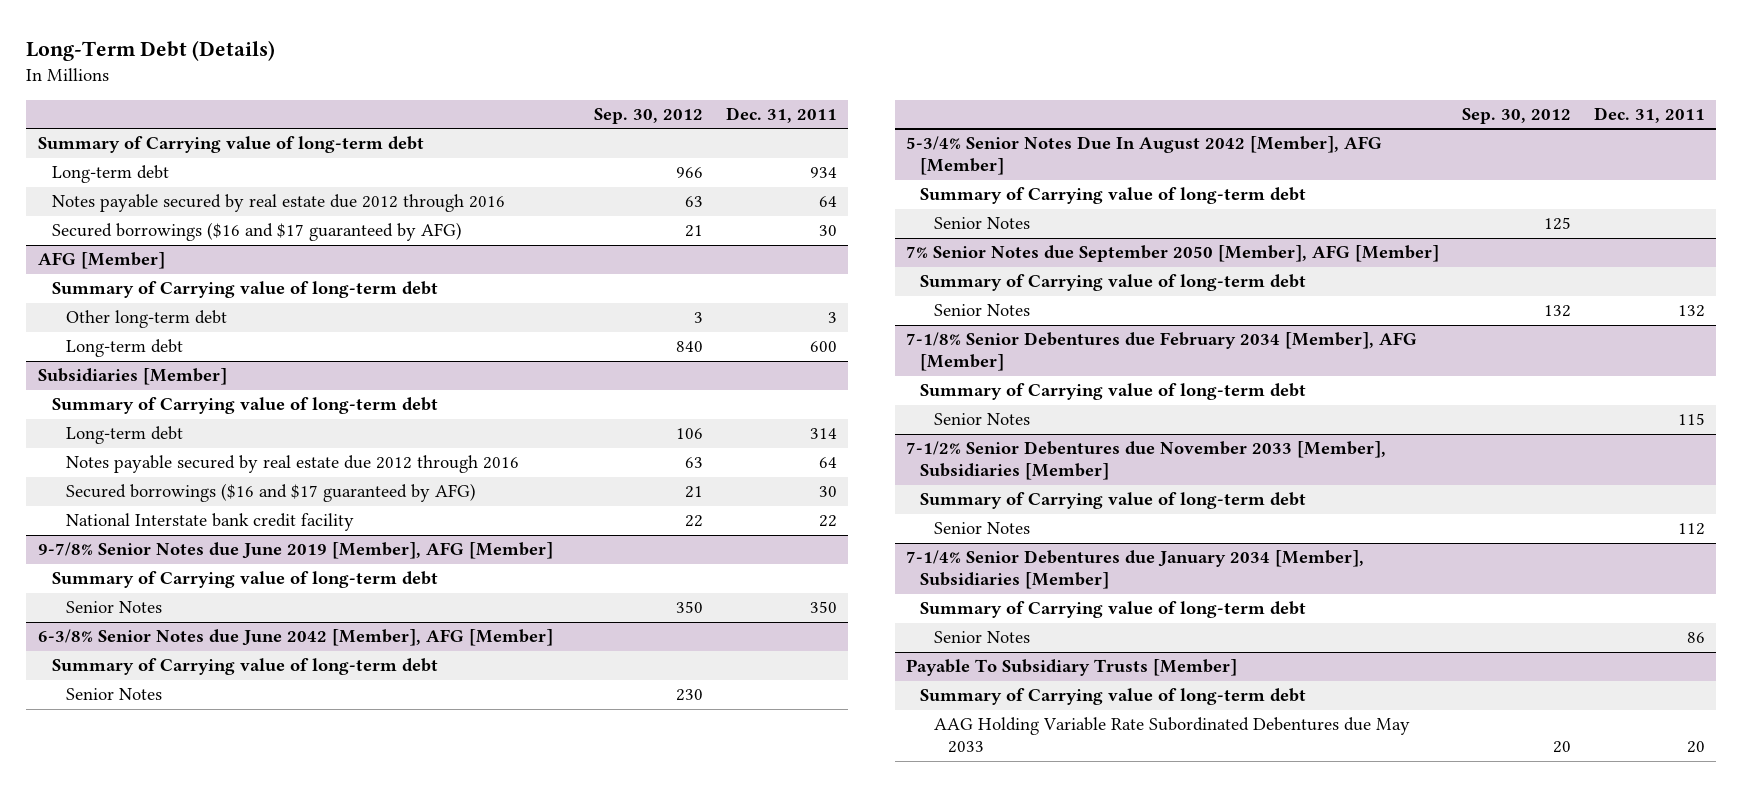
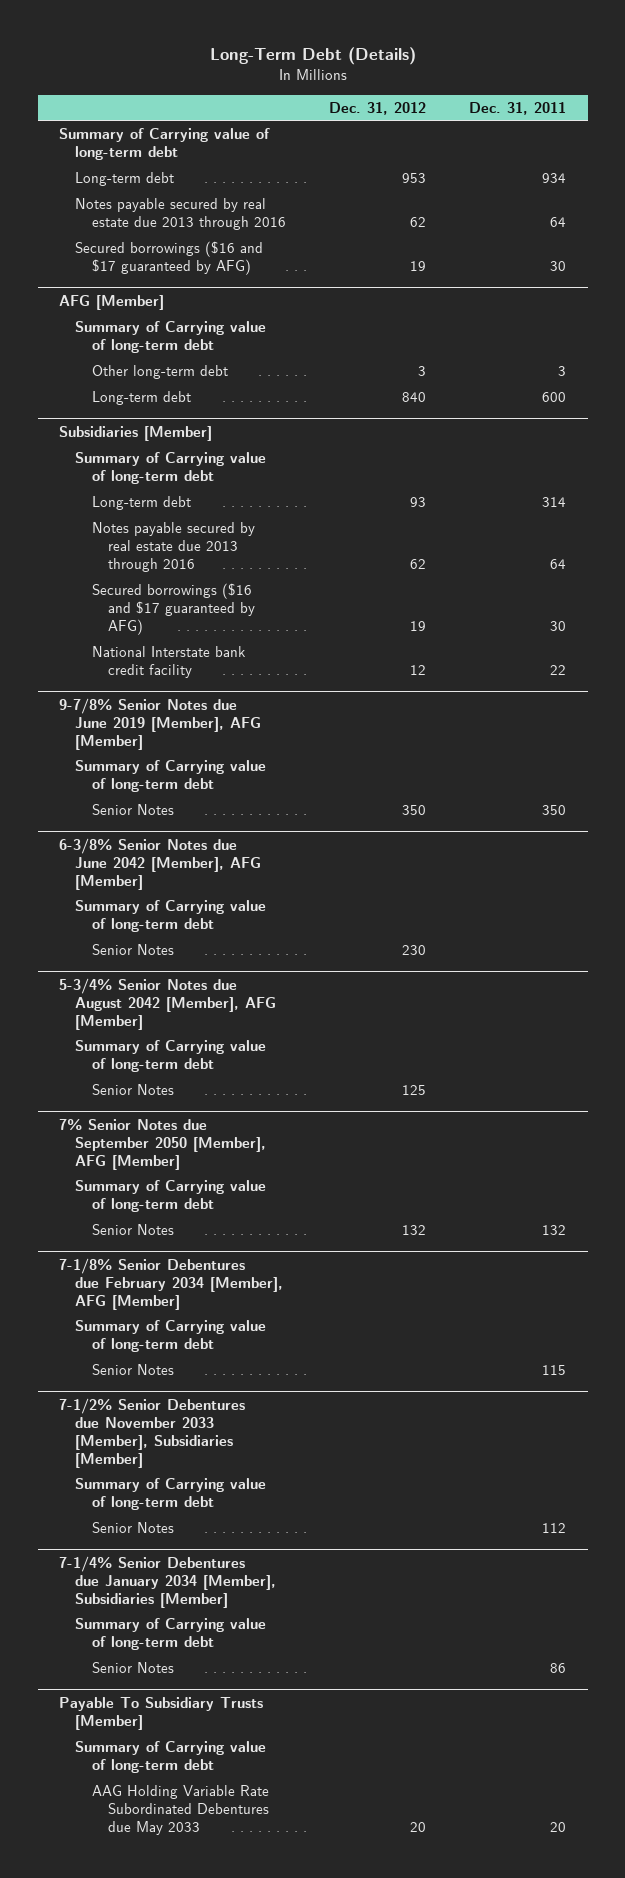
[593,107,703,124] Sep. 30, 2012 -> none
none -> [328,101,426,115] Dec. 31, 2012
[51,194,505,213] Notes payable secured by real estate due 2012 through 2016 -> [75,198,286,230] Notes payable secured by real estate due 2013 through 2016
[65,455,519,474] Notes payable secured by real estate due 2012 through 2016 -> [91,522,255,572] Notes payable secured by real estate due 2013 through 2016
[906,136,1383,176] 5-3/4% Senior Notes Due In August 2042 [Member], AFG [Member] -> [59,977,277,1030] 5-3/4% Senior Notes due August 2042 [Member], AFG [Member]

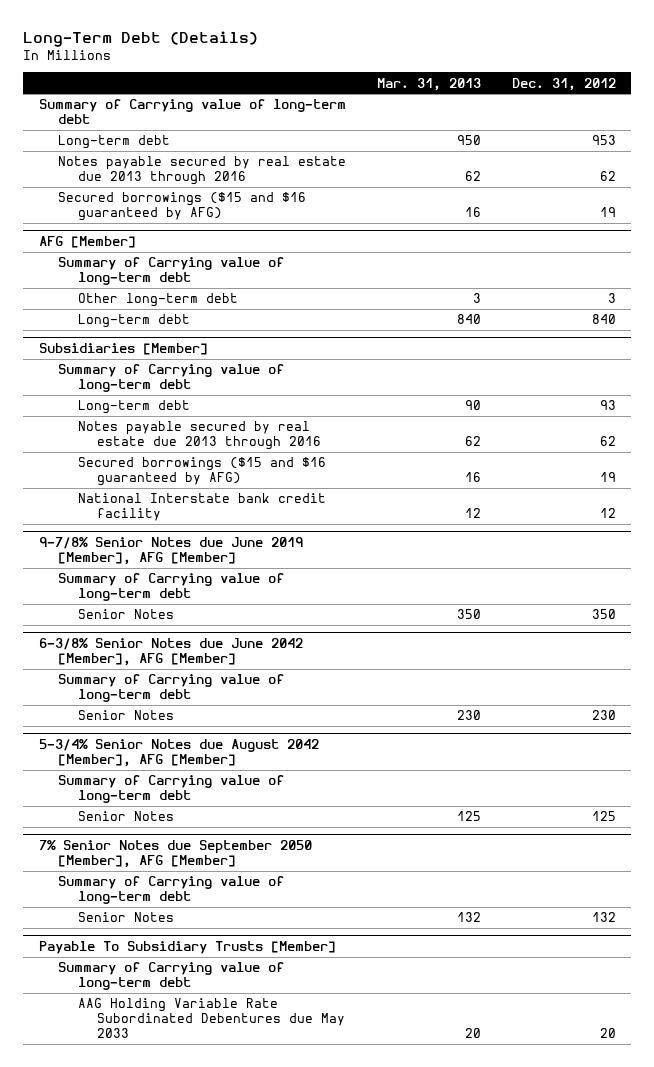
[469,101,567,115] Dec. 31, 2011 -> none
none -> [376,77,481,91] Mar. 31, 2013
[75,241,264,275] Secured borrowings ($16 and $17 guaranteed by AFG) -> [58,192,307,222] Secured borrowings ($15 and $16 guaranteed by AFG)
[91,583,255,635] Secured borrowings ($16 and $17 guaranteed by AFG) -> [77,457,326,487] Secured borrowings ($15 and $16 guaranteed by AFG)
[59,1257,284,1310] 7-1/8% Senior Debentures due February 2034 [Member], AFG [Member] -> none
[75,1320,267,1352] Summary of Carrying value of long-term debt -> none
[91,1364,174,1376] Senior Notes -> none
[59,1397,246,1468] 7-1/2% Senior Debentures due November 2033 [Member], Subsidiaries [Member] -> none
[75,1478,267,1510] Summary of Carrying value of long-term debt -> none
[91,1522,174,1534] Senior Notes -> none
[59,1555,277,1608] 7-1/4% Senior Debentures due January 2034 [Member], Subsidiaries [Member] -> none
[75,1618,267,1650] Summary of Carrying value of long-term debt -> none
[91,1662,174,1674] Senior Notes -> none

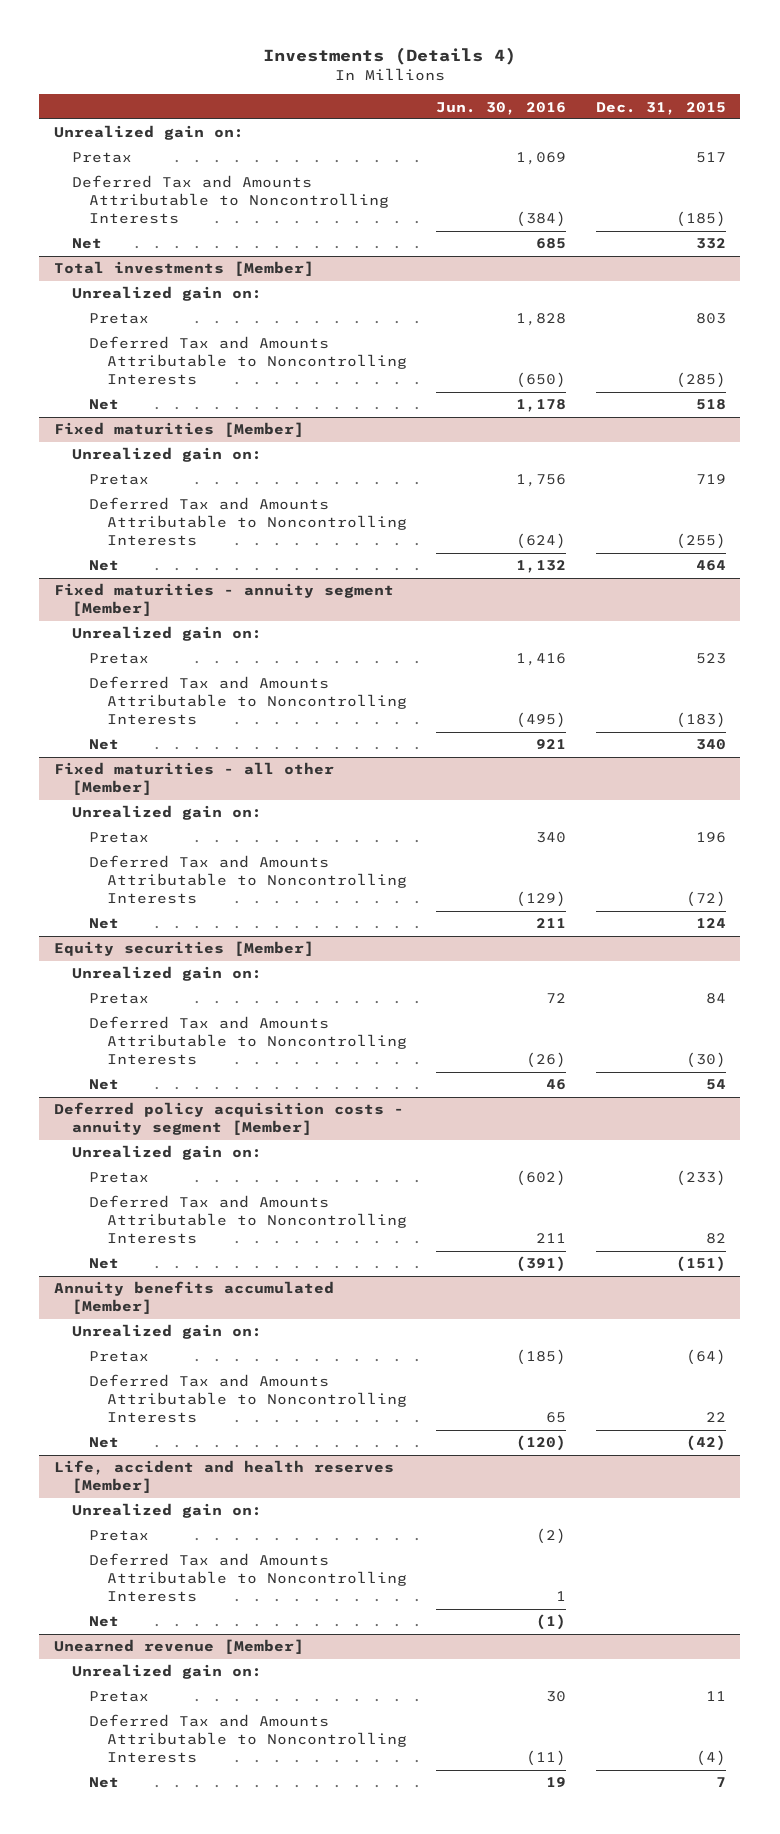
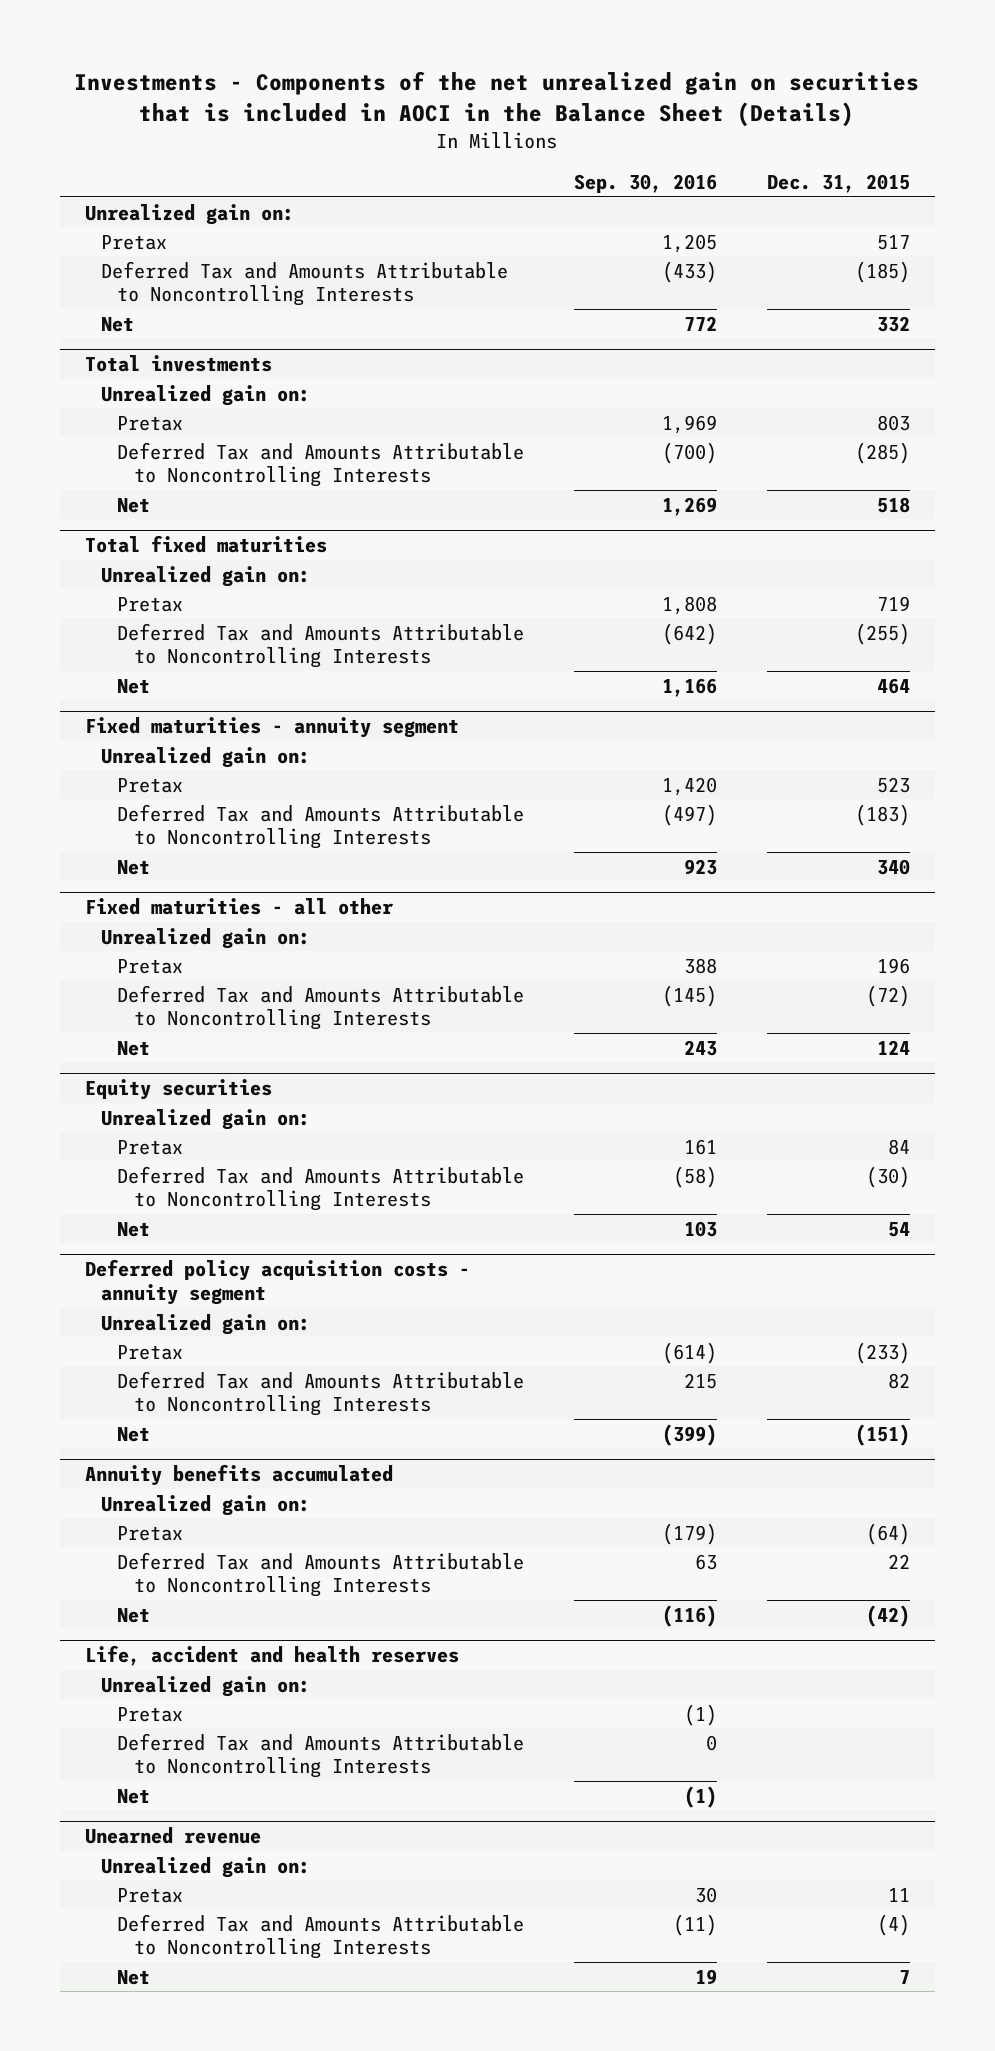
[262,47,516,66] Investments (Details 4) -> [74,71,920,127] Investments - Components of the net unrealized gain on securities that is included in AOCI in the Balance Sheet (Details)
[436,101,567,115] Jun. 30, 2016 -> none
none -> [574,174,718,194] Sep. 30, 2016
[53,261,314,277] Total investments [Member] -> [84,355,272,373] Total investments
[53,422,304,438] Fixed maturities [Member] -> [84,535,327,554] Total fixed maturities
[53,583,394,617] Fixed maturities - annuity segment [Member] -> [84,717,459,739] Fixed maturities - annuity segment
[53,762,334,796] Fixed maturities - all other [Member] -> [84,898,394,916] Fixed maturities - all other
[53,941,314,957] Equity securities [Member] -> [84,1079,272,1101] Equity securities
[53,1102,404,1136] Deferred policy acquisition costs - annuity segment [Member] -> [84,1259,470,1306] Deferred policy acquisition costs - annuity segment
[53,1281,334,1315] Annuity benefits accumulated [Member] -> [84,1464,393,1487] Annuity benefits accumulated
[53,1460,394,1494] Life, accident and health reserves [Member] -> [84,1645,459,1667] Life, accident and health reserves
[53,1639,304,1655] Unearned revenue [Member] -> [84,1827,261,1845] Unearned revenue

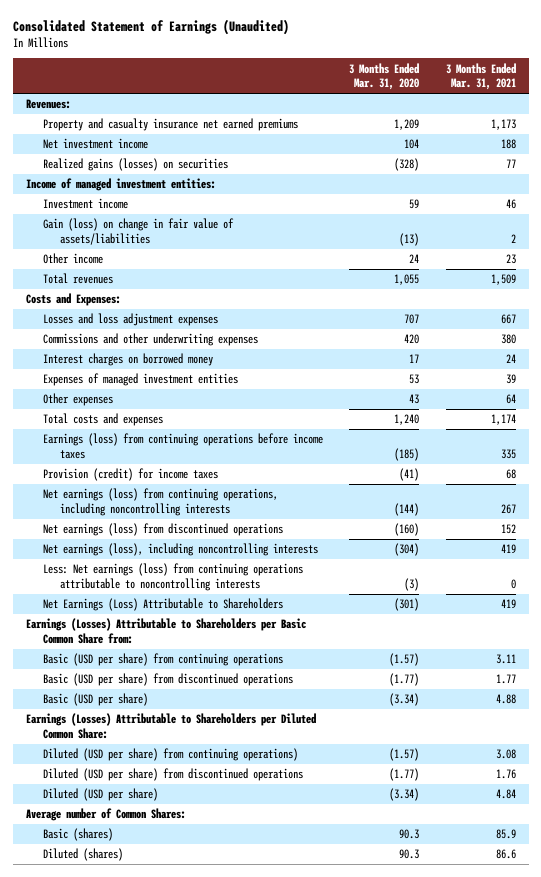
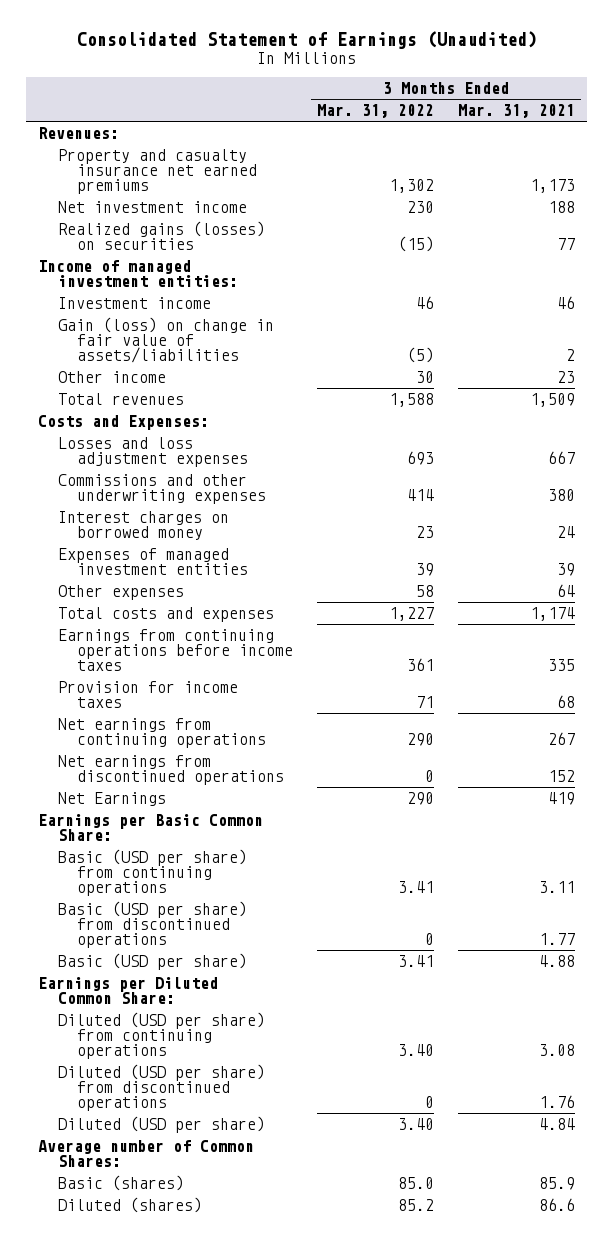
[349,62,420,91] 3 Months Ended Mar. 31, 2020 -> none
none -> [317,104,435,119] Mar. 31, 2022
[42,543,318,557] Net earnings (loss), including noncontrolling interests -> none
[42,563,303,591] Less: Net earnings (loss) from continuing operations attributable to noncontrolling interests -> none
[42,433,323,459] Earnings (loss) from continuing operations before income taxes -> [57,629,294,672] Earnings from continuing operations before income taxes
[42,468,218,482] Provision (credit) for income taxes -> [57,681,238,709] Provision for income taxes
[42,488,278,516] Net earnings (loss) from continuing operations, including noncontrolling interests -> [57,718,267,749] Net earnings from continuing operations
[42,523,283,537] Net earnings (loss) from discontinued operations -> [57,755,285,786] Net earnings from discontinued operations
[42,598,283,612] Net Earnings (Loss) Attributable to Shareholders -> [57,792,166,807] Net Earnings
[25,618,307,644] Earnings (Losses) Attributable to Shareholders per Basic Common Share from: -> [38,814,264,842] Earnings per Basic Common Share:
[25,713,316,739] Earnings (Losses) Attributable to Shareholders per Diluted Common Share: -> [38,977,219,1005] Earnings per Diluted Common Share:
[42,748,298,762] Diluted (USD per share) from continuing operations) -> [57,1012,265,1060] Diluted (USD per share) from continuing operations

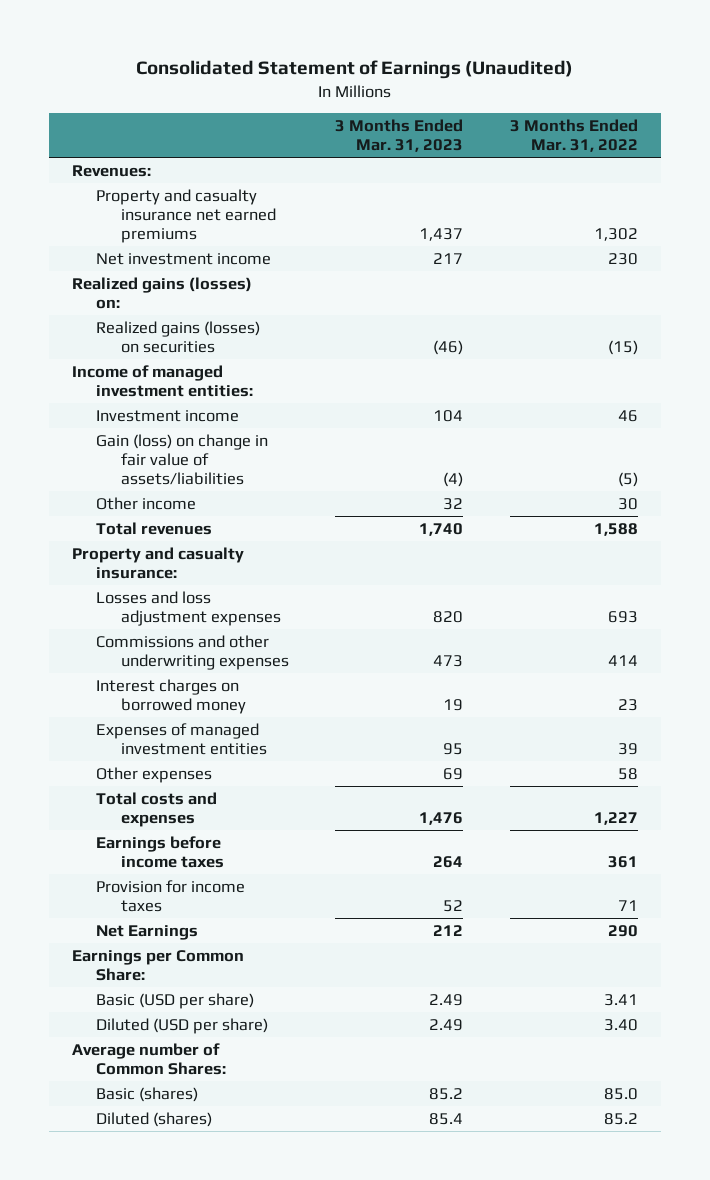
[458,104,576,119] Mar. 31, 2021 -> none
none -> [335,118,464,153] 3 Months Ended Mar. 31, 2023
none -> [72,276,253,309] Realized gains (losses) on:
[38,415,210,431] Costs and Expenses: -> none
none -> [72,546,245,579] Property and casualty insurance:
[57,629,294,672] Earnings from continuing operations before income taxes -> [96,835,224,868] Earnings before income taxes
[57,718,267,749] Net earnings from continuing operations -> none
[57,755,285,786] Net earnings from discontinued operations -> none
[57,849,247,897] Basic (USD per share) from continuing operations -> none
[57,901,247,949] Basic (USD per share) from discontinued operations -> none
[38,814,264,842] Earnings per Basic Common Share: -> [72,949,245,981] Earnings per Common Share:
[38,977,219,1005] Earnings per Diluted Common Share: -> none
[57,1012,265,1060] Diluted (USD per share) from continuing operations -> none
[57,1064,265,1112] Diluted (USD per share) from discontinued operations -> none

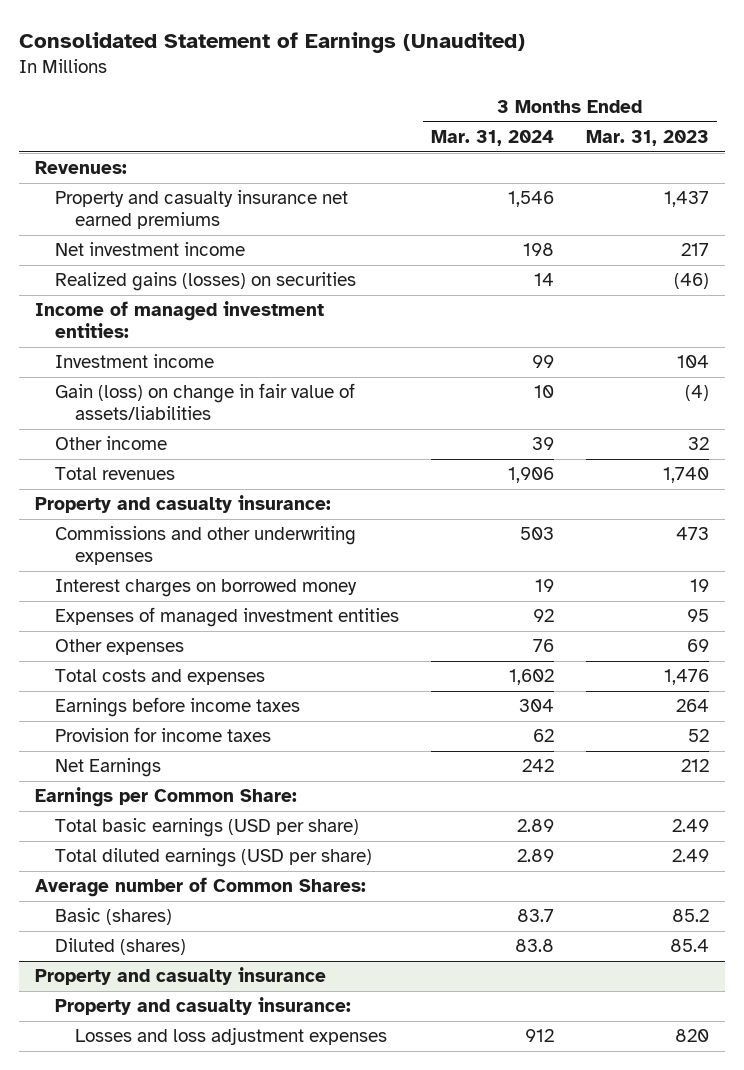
[509,118,638,153] 3 Months Ended Mar. 31, 2022 -> none
none -> [430,129,554,146] Mar. 31, 2024
[72,276,253,309] Realized gains (losses) on: -> none
[96,590,281,626] Losses and loss adjustment expenses -> none
[96,992,255,1009] Basic (USD per share) -> [54,818,359,838] Total basic earnings (USD per share)
[96,1017,269,1034] Diluted (USD per share) -> [54,848,372,868] Total diluted earnings (USD per share)
none -> [34,967,326,986] Property and casualty insurance
none -> [54,997,351,1016] Property and casualty insurance:
none -> [74,1027,387,1046] Losses and loss adjustment expenses

